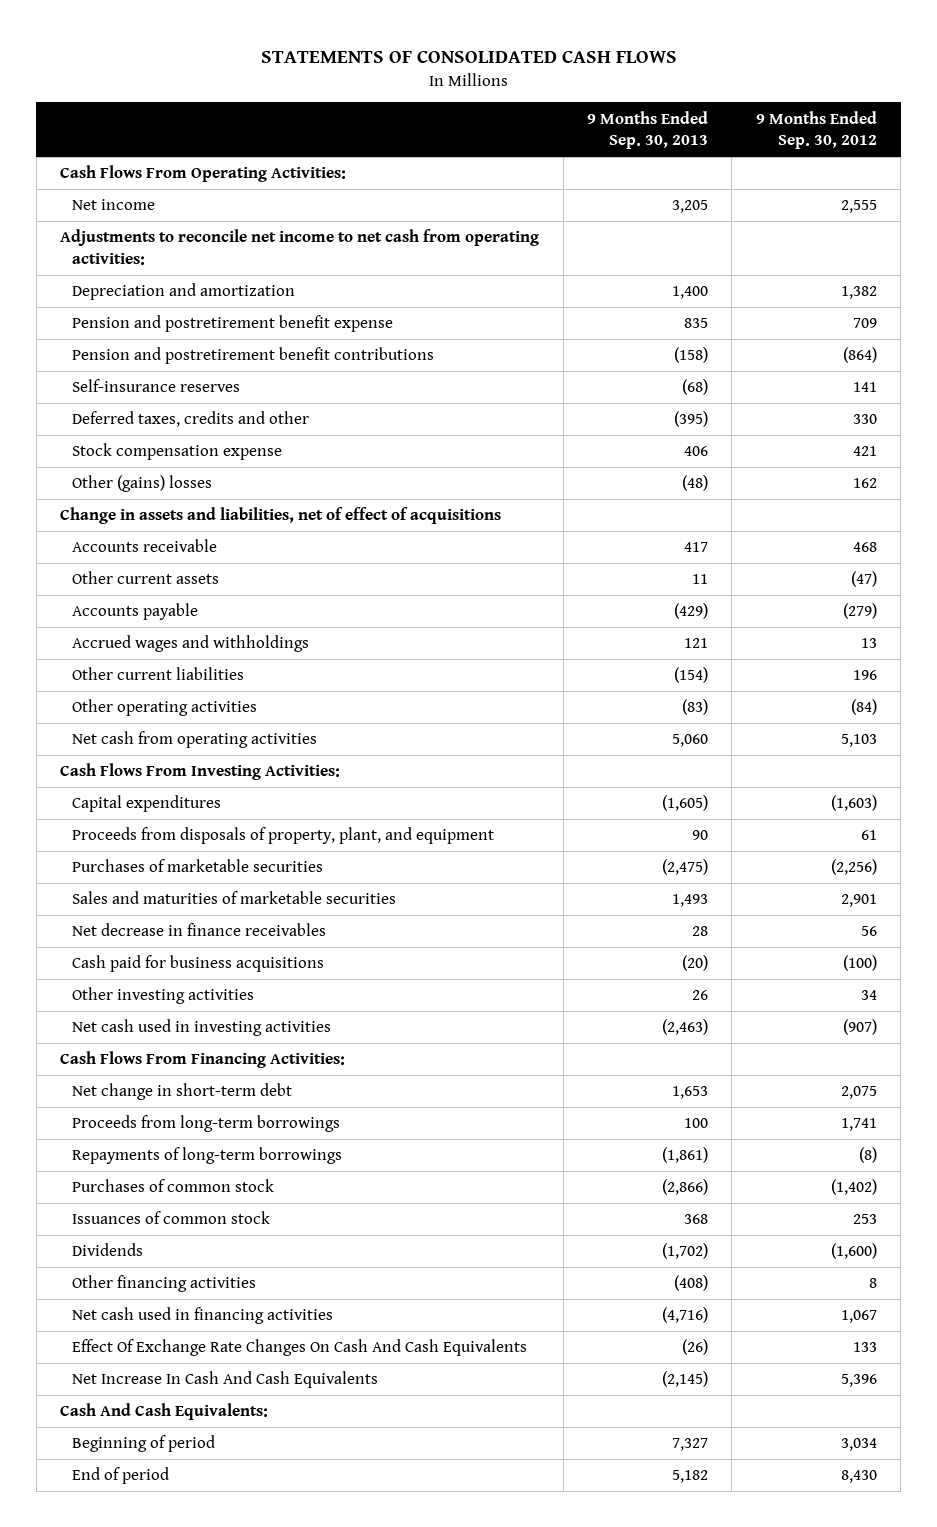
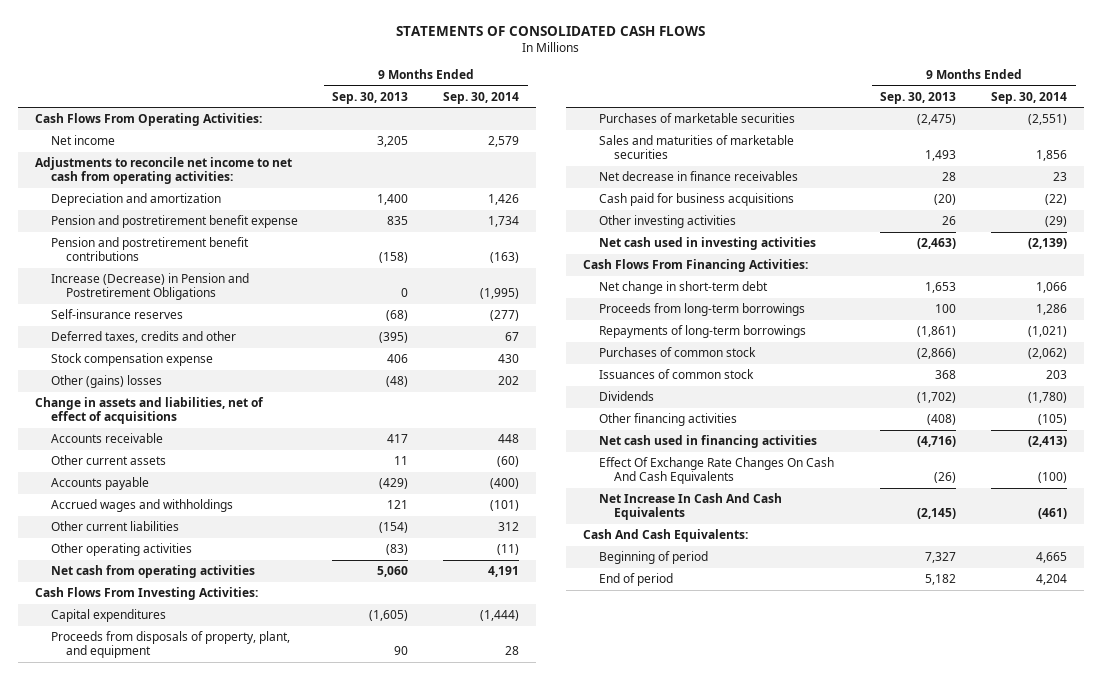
[755,110,877,150] 9 Months Ended Sep. 30, 2012 -> none
none -> [443,91,520,104] Sep. 30, 2014
none -> [50,273,249,301] Increase (Decrease) in Pension and Postretirement Obligations

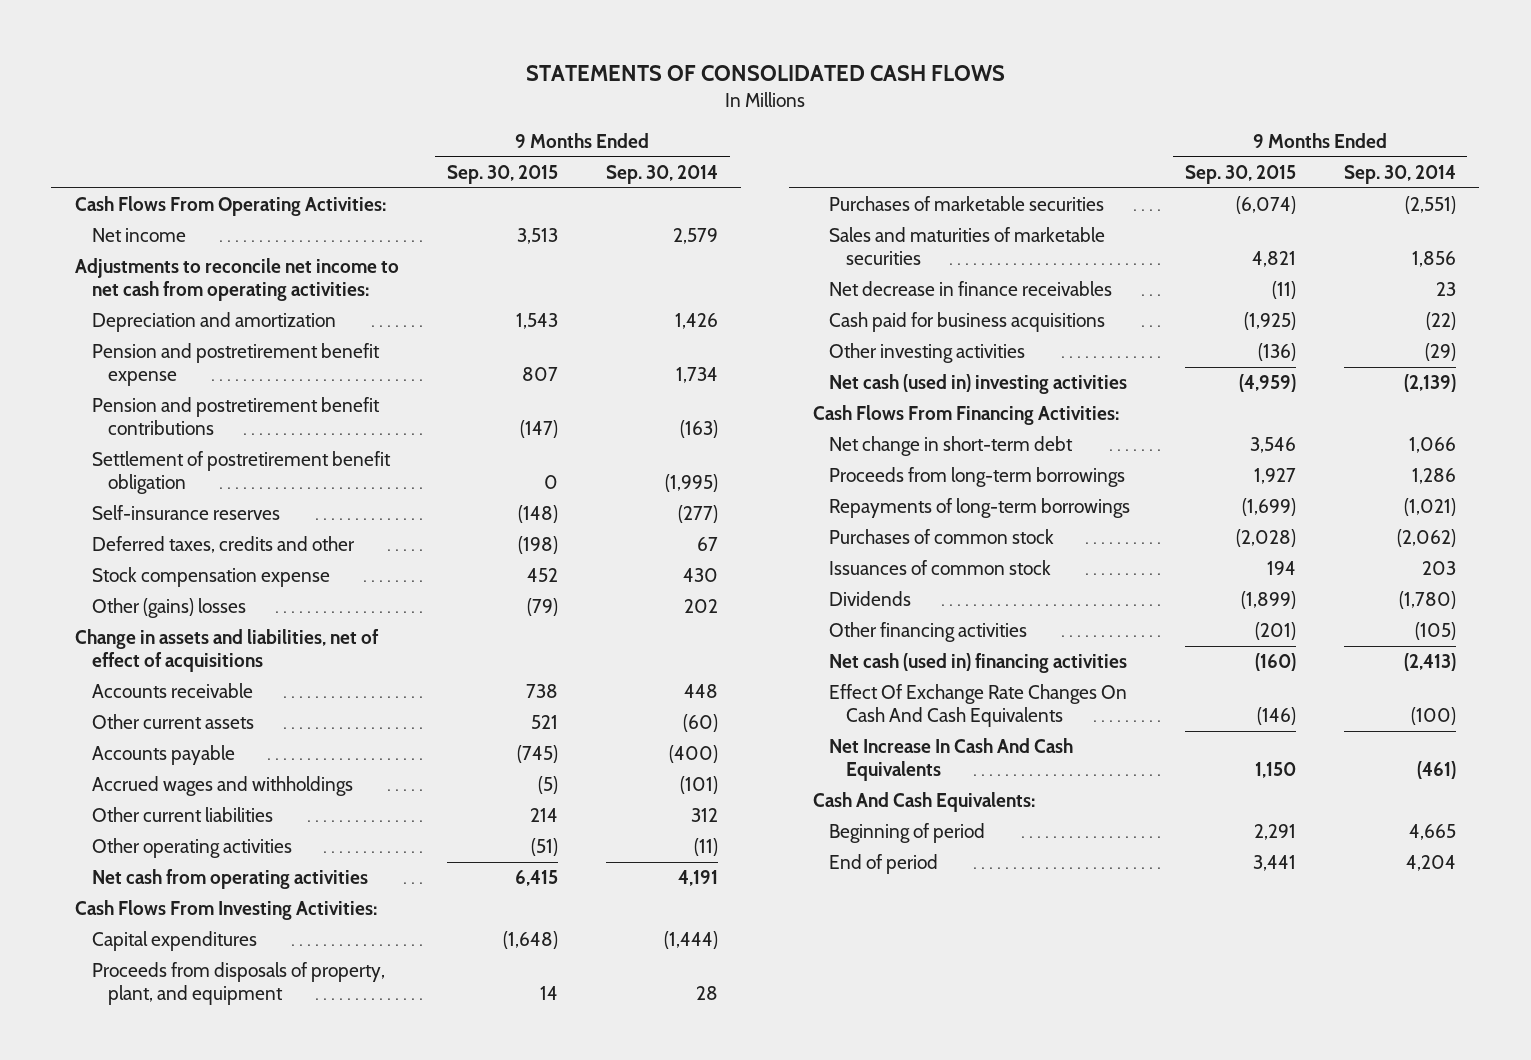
[332,91,409,104] Sep. 30, 2013 -> none
none -> [446,164,558,184] Sep. 30, 2015
[50,273,249,301] Increase (Decrease) in Pension and Postretirement Obligations -> [91,451,391,495] Settlement of postretirement benefit obligation
[598,237,816,251] Net cash used in investing activities -> [829,374,1128,395] Net cash (used in) investing activities
[598,435,817,449] Net cash used in financing activities -> [829,653,1128,674] Net cash (used in) financing activities

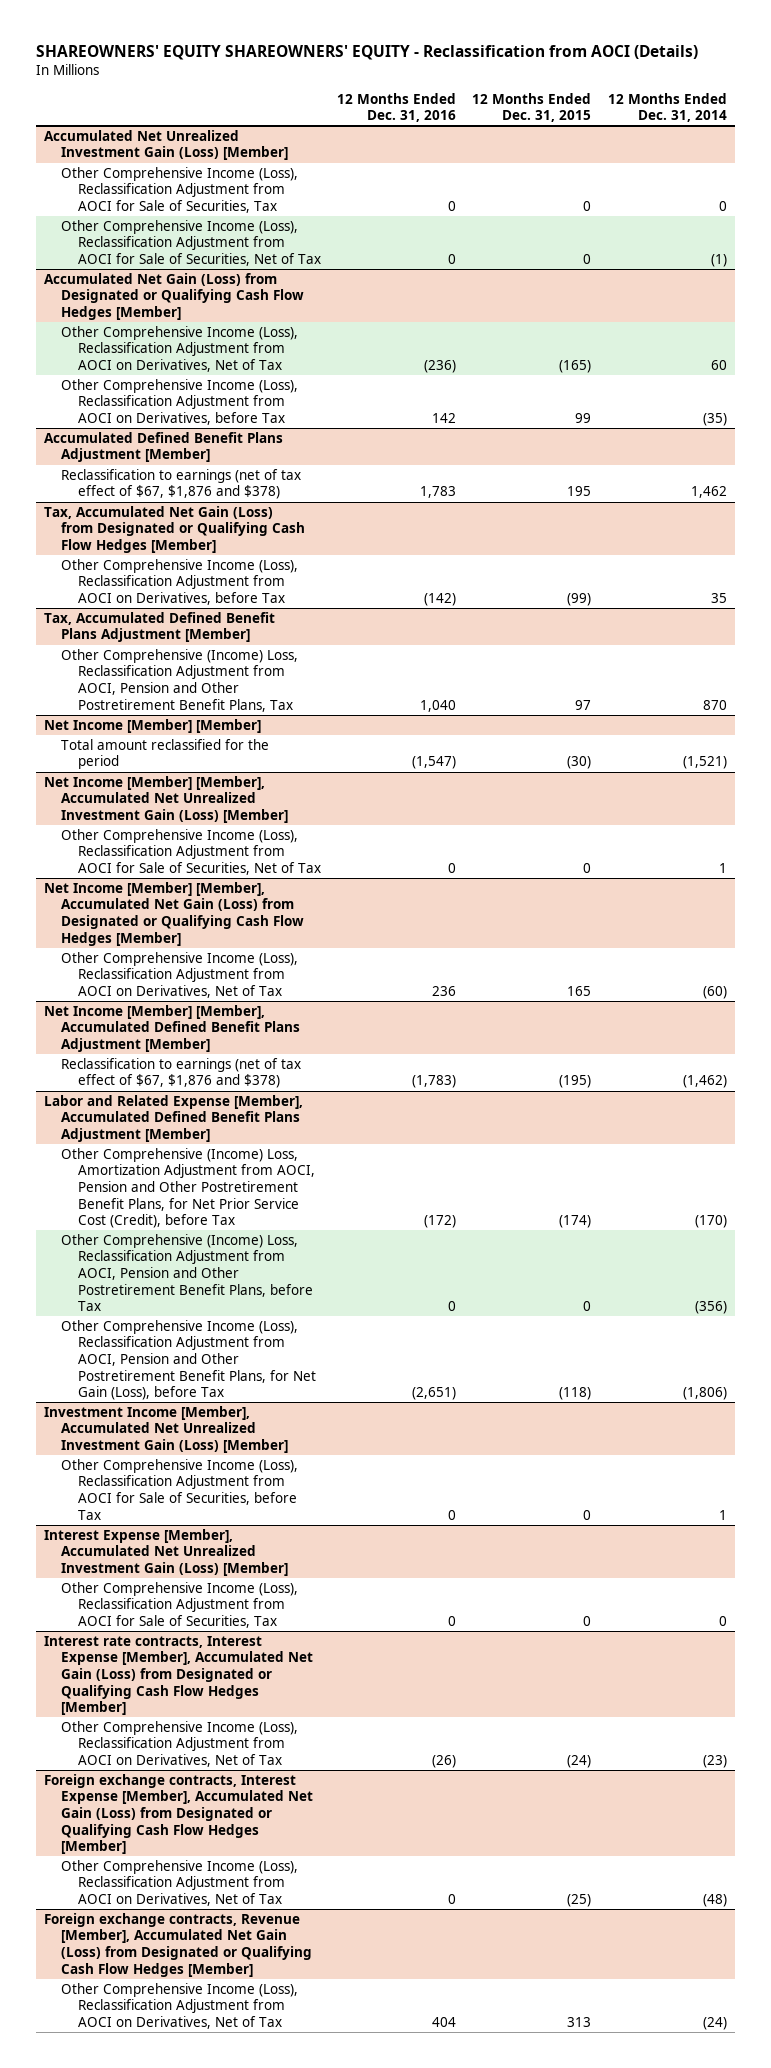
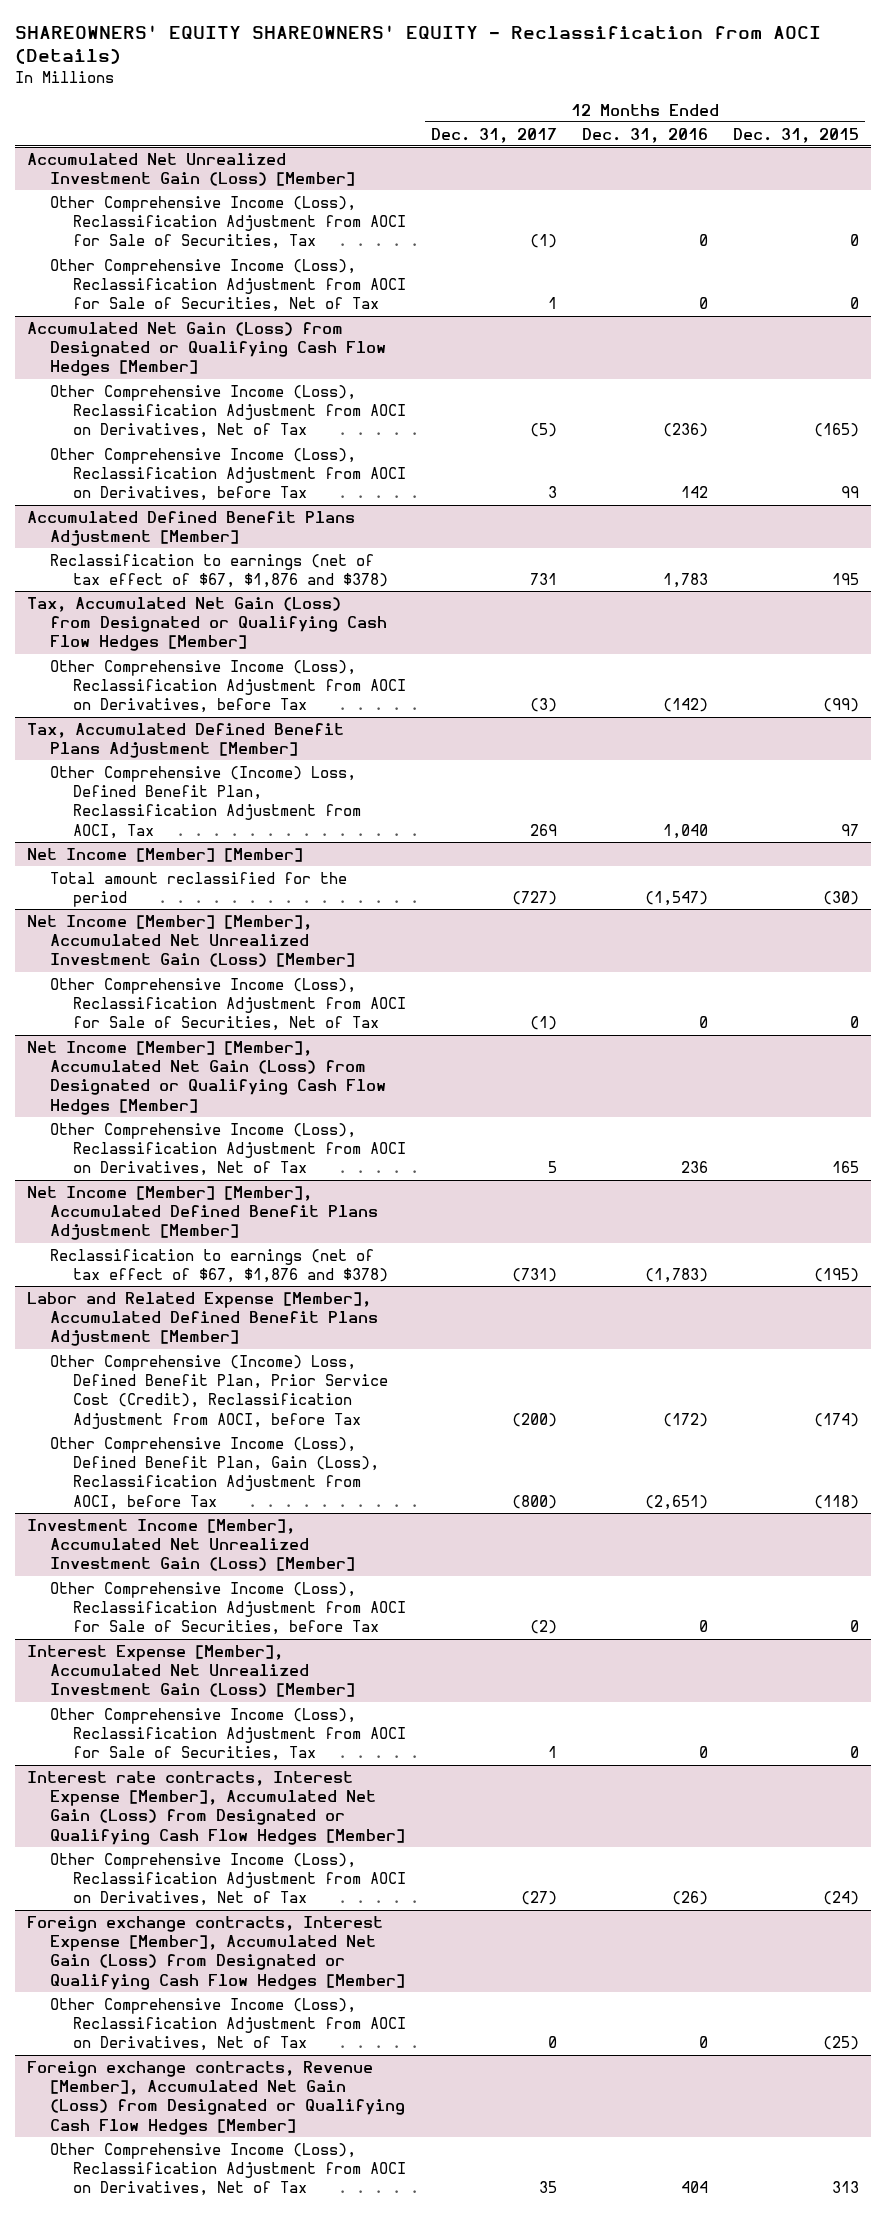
[607,92,727,123] 12 Months Ended Dec. 31, 2014 -> none
none -> [431,127,558,143] Dec. 31, 2017
[61,648,299,712] Other Comprehensive (Income) Loss, Reclassification Adjustment from AOCI, Pension and Other Postretirement Benefit Plans, Tax -> [50,765,362,839] Other Comprehensive (Income) Loss, Defined Benefit Plan, Reclassification Adjustment from AOCI, Tax
[61,1233,313,1312] Other Comprehensive (Income) Loss, Reclassification Adjustment from AOCI, Pension and Other Postretirement Benefit Plans, before Tax -> none
[61,1147,315,1229] Other Comprehensive (Income) Loss, Amortization Adjustment from AOCI, Pension and Other Postretirement Benefit Plans, for Net Prior Service Cost (Credit), before Tax -> [50,1354,389,1429] Other Comprehensive (Income) Loss, Defined Benefit Plan, Prior Service Cost (Credit), Reclassification Adjustment from AOCI, before Tax
[61,1319,316,1401] Other Comprehensive Income (Loss), Reclassification Adjustment from AOCI, Pension and Other Postretirement Benefit Plans, for Net Gain (Loss), before Tax -> [50,1436,380,1510] Other Comprehensive Income (Loss), Defined Benefit Plan, Gain (Loss), Reclassification Adjustment from AOCI, before Tax

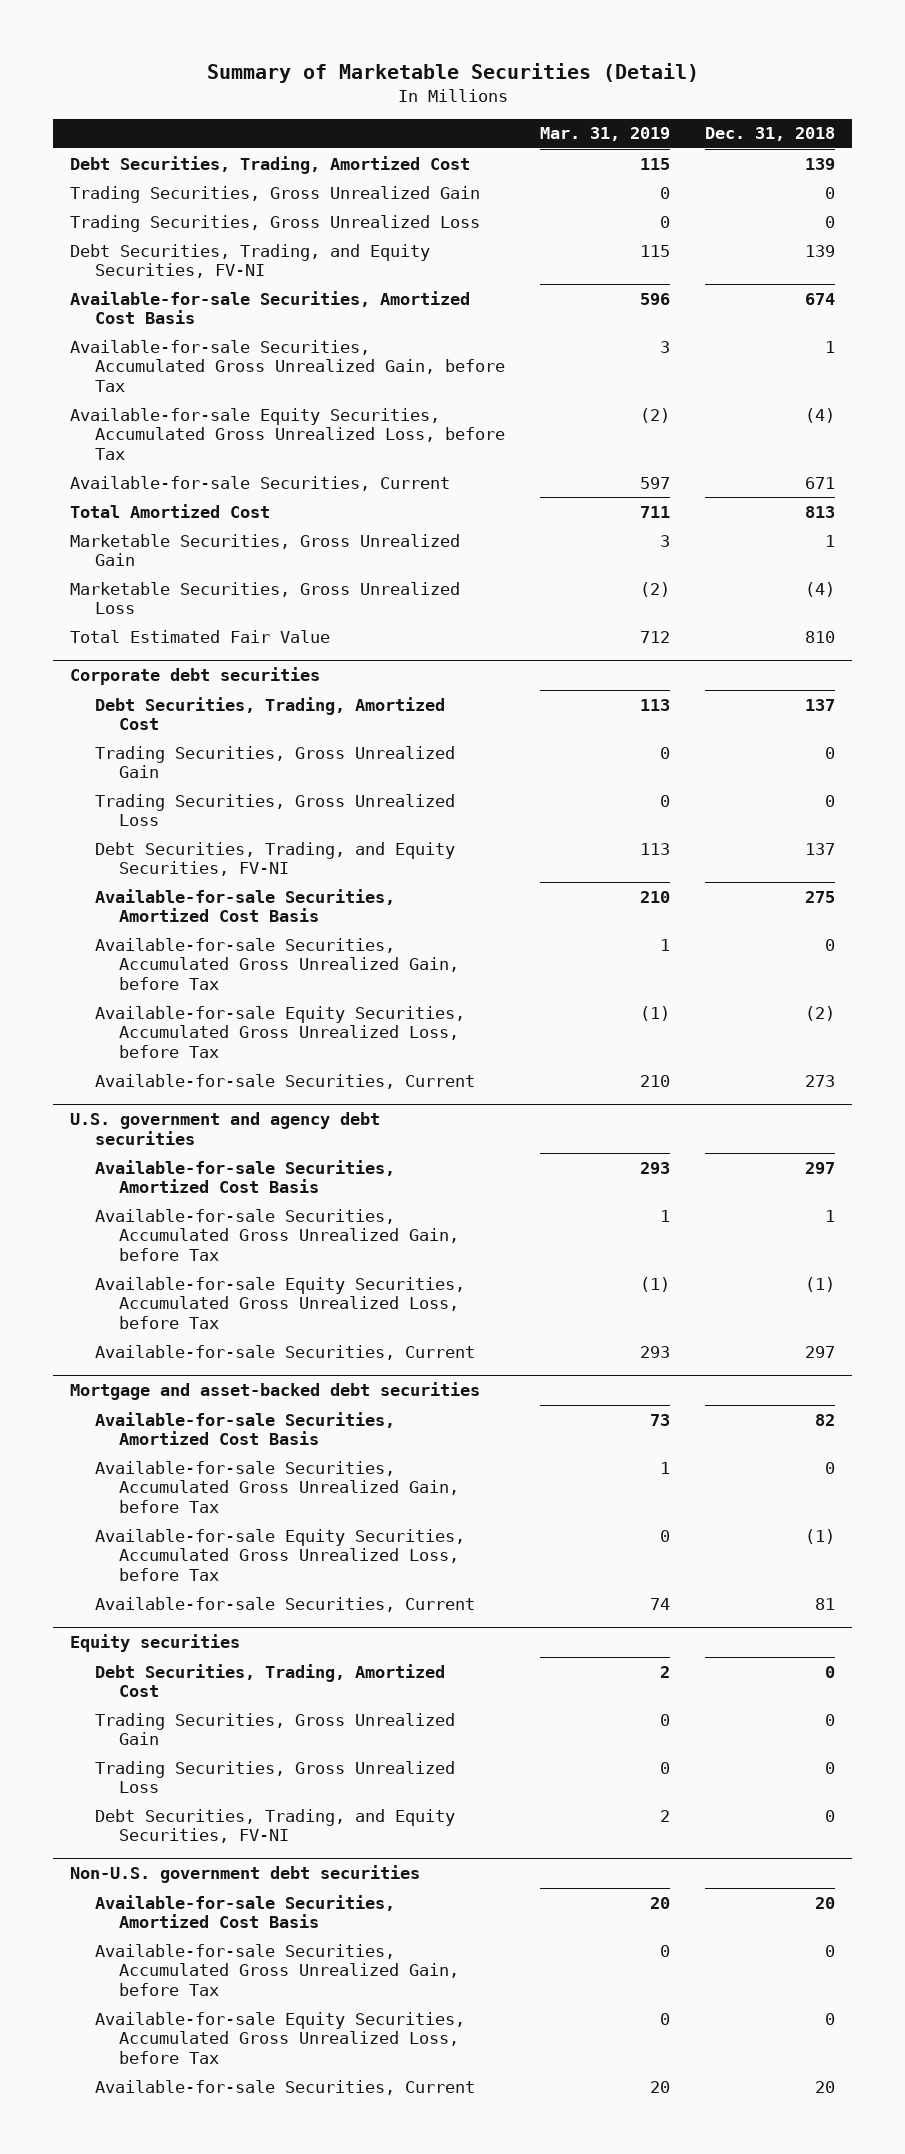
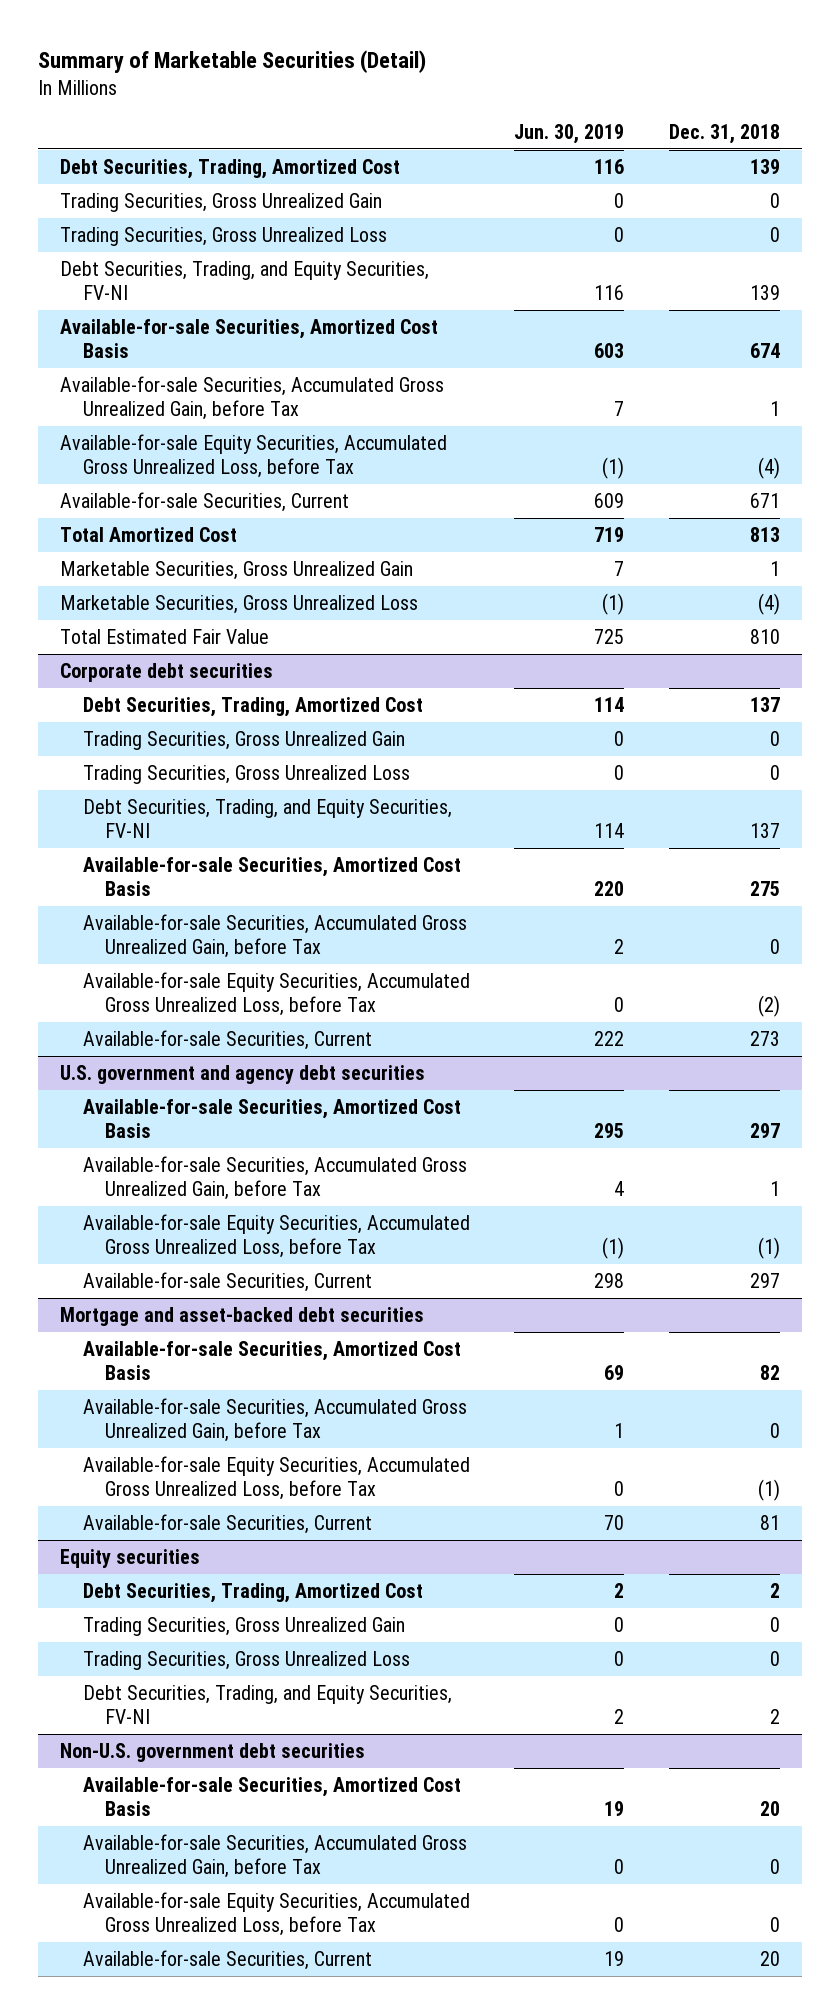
[539,127,670,142] Mar. 31, 2019 -> none
none -> [514,123,625,144] Jun. 30, 2019
[824,1665,835,1678] 0 -> [769,1583,780,1599] 2
[824,1809,835,1822] 0 -> [769,1708,780,1724] 2

